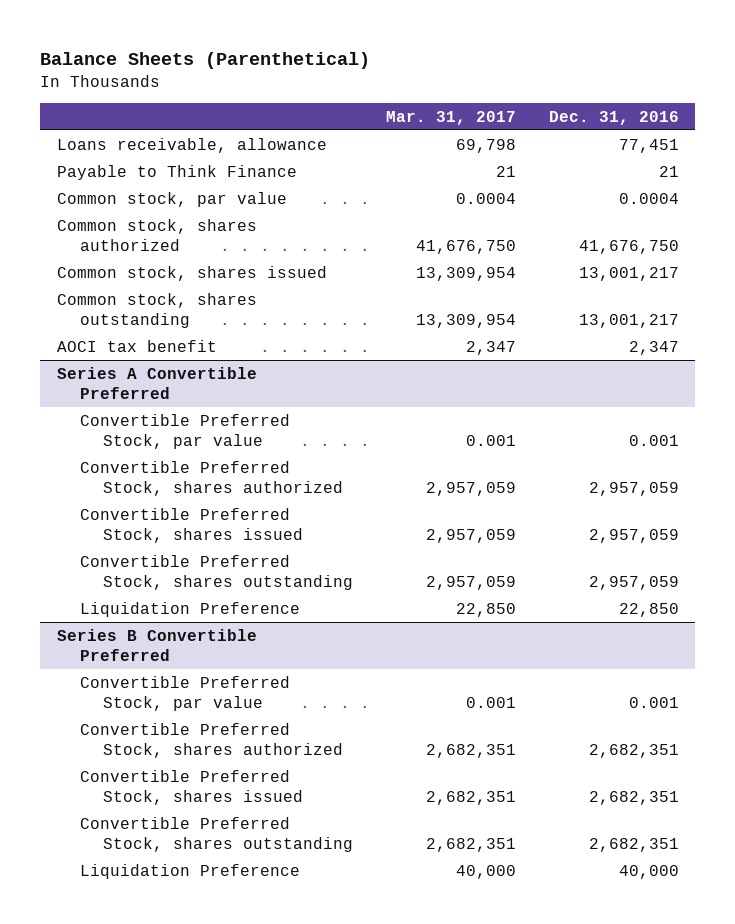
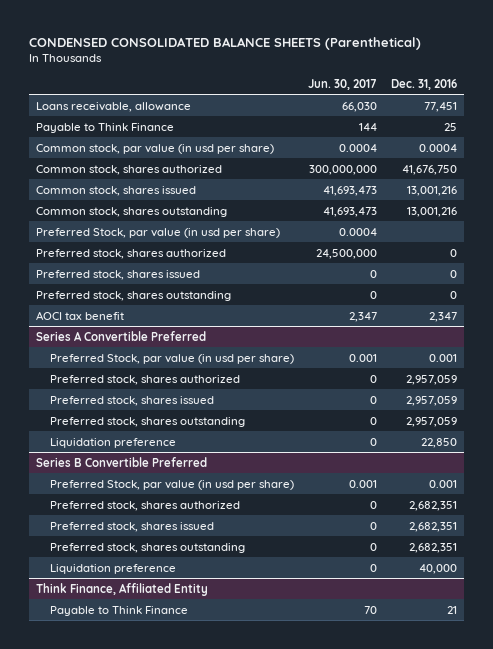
[40,52,371,70] Balance Sheets (Parenthetical) -> [29,36,422,50] CONDENSED CONSOLIDATED BALANCE SHEETS (Parenthetical)
[385,110,516,125] Mar. 31, 2017 -> none
none -> [307,78,377,90] Jun. 30, 2017
[658,165,679,177] 21 -> [443,122,457,131] 25
[56,191,287,207] Common stock, par value -> [36,143,275,154] Common stock, par value (in usd per share)
[578,266,679,281] 13,001,217 -> [406,185,457,196] 13,001,216
[578,313,679,328] 13,001,217 -> [406,206,457,217] 13,001,216
none -> [36,227,281,238] Preferred Stock, par value (in usd per share)
none -> [36,248,227,259] Preferred stock, shares authorized
none -> [36,269,201,280] Preferred stock, shares issued
none -> [36,290,232,301] Preferred stock, shares outstanding
[79,413,290,449] Convertible Preferred Stock, par value -> [49,353,294,364] Preferred Stock, par value (in usd per share)
[79,460,344,496] Convertible Preferred Stock, shares authorized -> [49,374,240,385] Preferred stock, shares authorized
[79,507,304,543] Convertible Preferred Stock, shares issued -> [49,395,214,406] Preferred stock, shares issued
[79,554,354,590] Convertible Preferred Stock, shares outstanding -> [49,416,245,427] Preferred stock, shares outstanding
[79,601,300,617] Liquidation Preference -> [49,437,176,448] Liquidation preference
[79,675,290,711] Convertible Preferred Stock, par value -> [49,479,294,490] Preferred Stock, par value (in usd per share)
[79,722,344,758] Convertible Preferred Stock, shares authorized -> [49,500,240,511] Preferred stock, shares authorized
[79,769,304,805] Convertible Preferred Stock, shares issued -> [49,521,214,532] Preferred stock, shares issued
[79,816,354,852] Convertible Preferred Stock, shares outstanding -> [49,542,245,553] Preferred stock, shares outstanding
[79,863,300,879] Liquidation Preference -> [49,563,176,574] Liquidation preference
none -> [36,582,209,596] Think Finance, Affiliated Entity
none -> [49,605,188,616] Payable to Think Finance

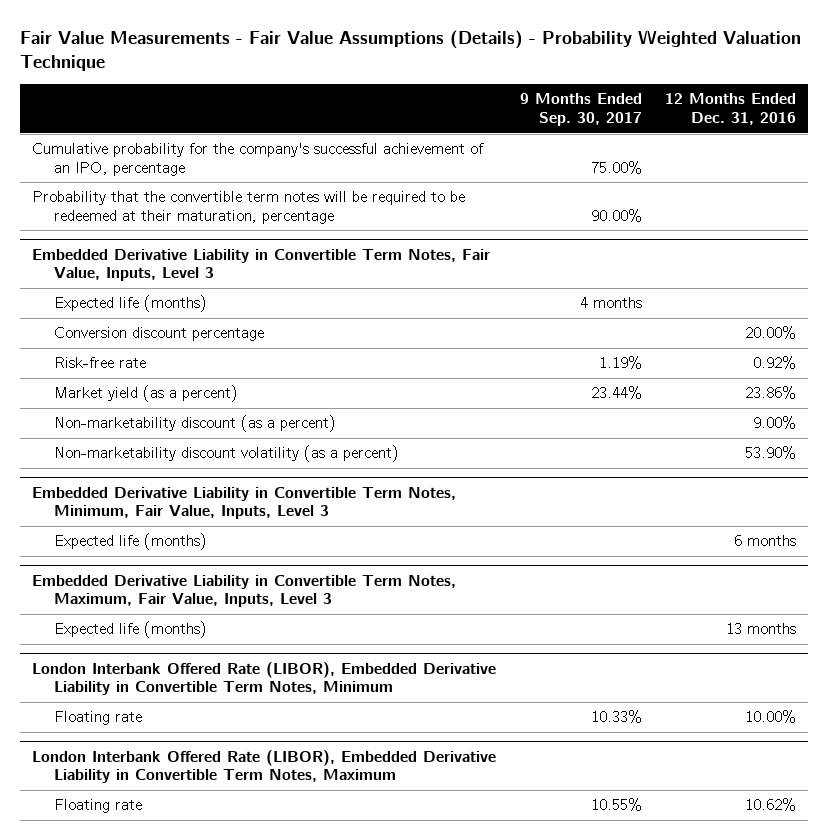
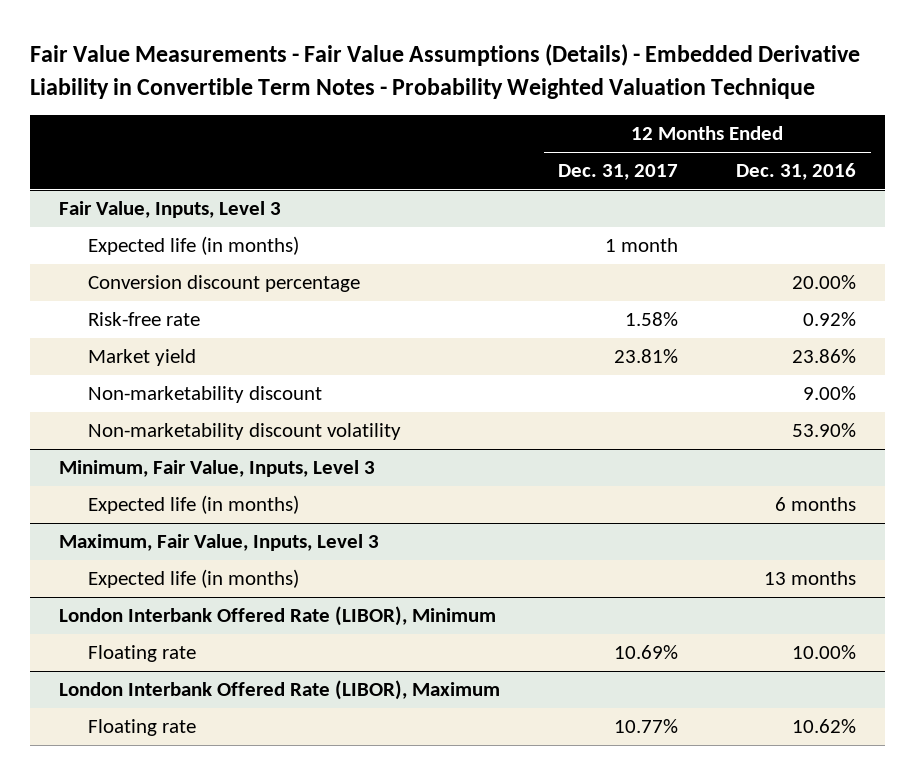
[19,29,801,72] Fair Value Measurements - Fair Value Assumptions (Details) - Probability Weighted Valuation Technique -> [30,44,861,99] Fair Value Measurements - Fair Value Assumptions (Details) - Embedded Derivative Liability in Convertible Term Notes - Probability Weighted Valuation Technique
[519,93,642,127] 9 Months Ended Sep. 30, 2017 -> none
none -> [558,164,679,181] Dec. 31, 2017
[31,143,484,176] Cumulative probability for the company's successful achievement of an IPO, percentage -> none
[31,191,465,224] Probability that the convertible term notes will be required to be redeemed at their maturation, percentage -> none
[31,248,490,282] Embedded Derivative Liability in Convertible Term Notes, Fair Value, Inputs, Level 3 -> none
none -> [59,201,282,219] Fair Value, Inputs, Level 3
[53,295,207,313] Expected life (months) -> [87,236,299,256] Expected life (in months)
[31,486,456,520] Embedded Derivative Liability in Convertible Term Notes, Minimum, Fair Value, Inputs, Level 3 -> none
[31,574,456,608] Embedded Derivative Liability in Convertible Term Notes, Maximum, Fair Value, Inputs, Level 3 -> none
[31,661,496,696] London Interbank Offered Rate (LIBOR), Embedded Derivative Liability in Convertible Term Notes, Minimum -> none
[53,385,238,403] Market yield (as a percent) -> [87,349,196,367] Market yield
[53,415,336,433] Non-marketability discount (as a percent) -> [87,386,322,404] Non-marketability discount
[53,445,399,463] Non-marketability discount volatility (as a percent) -> [87,423,401,441] Non-marketability discount volatility
none -> [59,460,376,478] Minimum, Fair Value, Inputs, Level 3
[53,533,207,551] Expected life (months) -> [87,495,299,515] Expected life (in months)
none -> [59,534,380,552] Maximum, Fair Value, Inputs, Level 3
[53,621,207,639] Expected life (months) -> [87,569,299,589] Expected life (in months)
none -> [59,606,497,627] London Interbank Offered Rate (LIBOR), Minimum
[31,749,496,784] London Interbank Offered Rate (LIBOR), Embedded Derivative Liability in Convertible Term Notes, Maximum -> none
none -> [59,680,501,701] London Interbank Offered Rate (LIBOR), Maximum

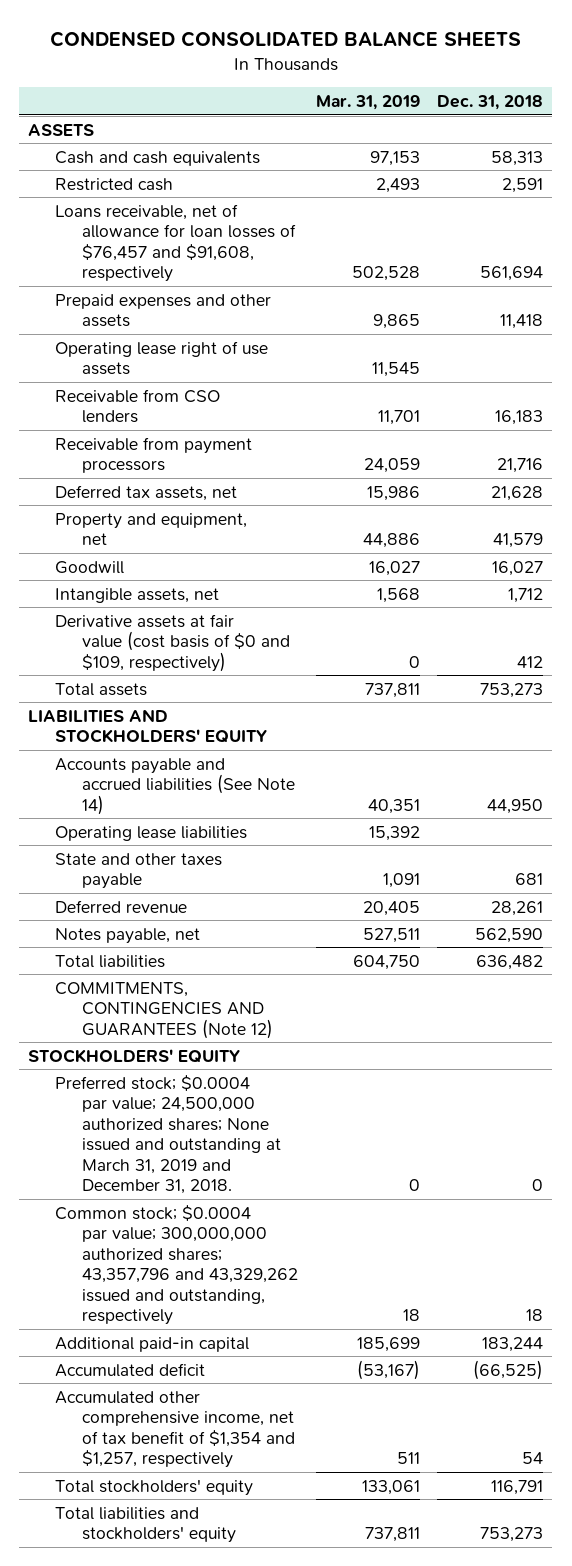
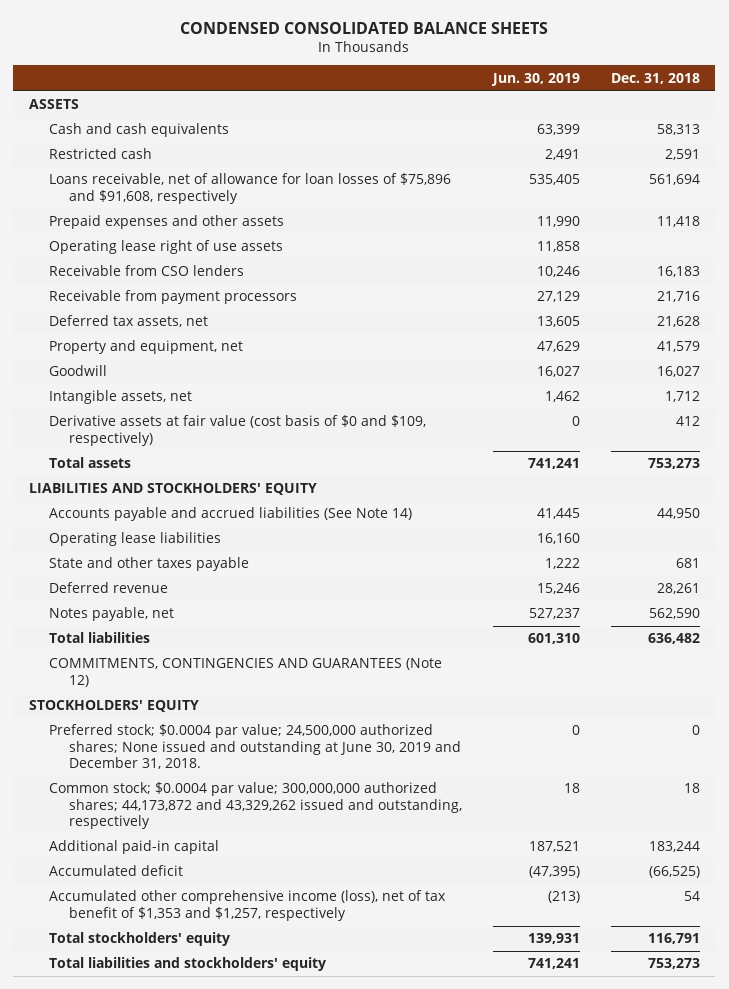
[315,95,420,111] Mar. 31, 2019 -> none
none -> [490,72,580,86] Jun. 30, 2019
[55,203,296,283] Loans receivable, net of allowance for loan losses of $76,457 and $91,608, respectively -> [48,173,451,204] Loans receivable, net of allowance for loan losses of $75,896 and $91,608, respectively
[55,1074,281,1195] Preferred stock; $0.0004 par value; 24,500,000 authorized shares; None issued and outstanding at March 31, 2019 and December 31, 2018. -> [48,724,461,770] Preferred stock; $0.0004 par value; 24,500,000 authorized shares; None issued and outstanding at June 30, 2019 and December 31, 2018.
[55,1204,298,1326] Common stock; $0.0004 par value; 300,000,000 authorized shares; 43,357,796 and 43,329,262 issued and outstanding, respectively -> [48,782,462,830] Common stock; $0.0004 par value; 300,000,000 authorized shares; 44,173,872 and 43,329,262 issued and outstanding, respectively
[55,1390,295,1469] Accumulated other comprehensive income, net of tax benefit of $1,354 and $1,257, respectively -> [48,890,446,921] Accumulated other comprehensive income (loss), net of tax benefit of $1,353 and $1,257, respectively

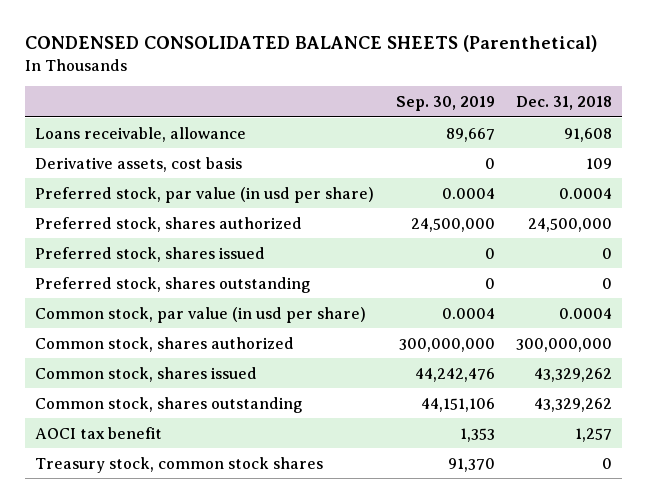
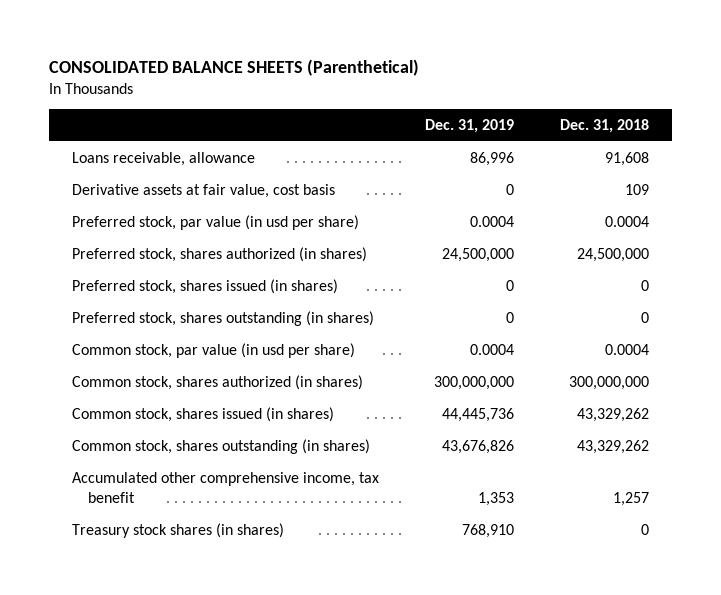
[24,35,597,53] CONDENSED CONSOLIDATED BALANCE SHEETS (Parenthetical) -> [48,58,419,76] CONSOLIDATED BALANCE SHEETS (Parenthetical)
[395,95,495,111] Sep. 30, 2019 -> none
none -> [425,119,515,134] Dec. 31, 2019
[35,156,243,172] Derivative assets, cost basis -> [71,183,335,198] Derivative assets at fair value, cost basis
[35,216,303,232] Preferred stock, shares authorized -> [71,246,367,262] Preferred stock, shares authorized (in shares)
[35,246,266,262] Preferred stock, shares issued -> [71,278,338,294] Preferred stock, shares issued (in shares)
[35,276,312,293] Preferred stock, shares outstanding -> [71,310,374,326] Preferred stock, shares outstanding (in shares)
[35,336,295,352] Common stock, shares authorized -> [71,374,363,390] Common stock, shares authorized (in shares)
[35,366,258,382] Common stock, shares issued -> [71,406,334,422] Common stock, shares issued (in shares)
[35,396,304,413] Common stock, shares outstanding -> [71,438,370,454] Common stock, shares outstanding (in shares)
[35,426,163,439] AOCI tax benefit -> [71,471,379,503] Accumulated other comprehensive income, tax benefit
[35,456,324,473] Treasury stock, common stock shares -> [71,522,284,538] Treasury stock shares (in shares)

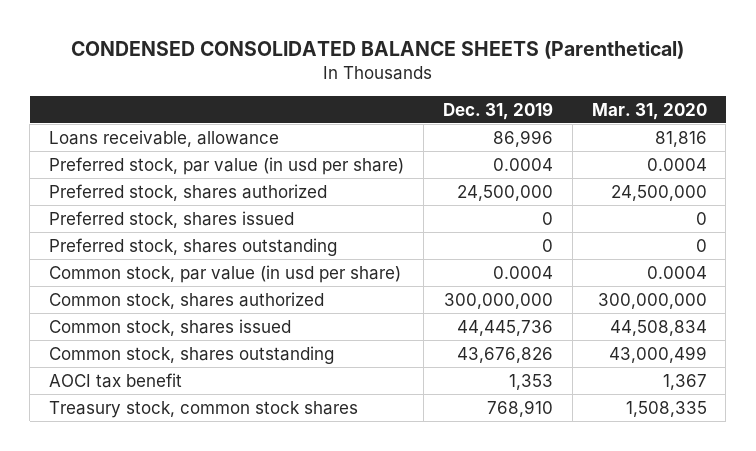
[48,58,419,76] CONSOLIDATED BALANCE SHEETS (Parenthetical) -> [70,41,684,60] CONDENSED CONSOLIDATED BALANCE SHEETS (Parenthetical)
[560,119,650,134] Dec. 31, 2018 -> none
none -> [591,102,707,120] Mar. 31, 2020
[71,183,335,198] Derivative assets at fair value, cost basis -> none
[71,246,367,262] Preferred stock, shares authorized (in shares) -> [49,183,328,201] Preferred stock, shares authorized
[71,278,338,294] Preferred stock, shares issued (in shares) -> [49,210,295,228] Preferred stock, shares issued
[71,310,374,326] Preferred stock, shares outstanding (in shares) -> [49,237,338,256] Preferred stock, shares outstanding
[71,374,363,390] Common stock, shares authorized (in shares) -> [49,291,325,309] Common stock, shares authorized
[71,406,334,422] Common stock, shares issued (in shares) -> [49,318,292,336] Common stock, shares issued
[71,438,370,454] Common stock, shares outstanding (in shares) -> [49,345,335,364] Common stock, shares outstanding
[71,471,379,503] Accumulated other comprehensive income, tax benefit -> [49,372,183,388] AOCI tax benefit
[71,522,284,538] Treasury stock shares (in shares) -> [49,400,359,418] Treasury stock, common stock shares

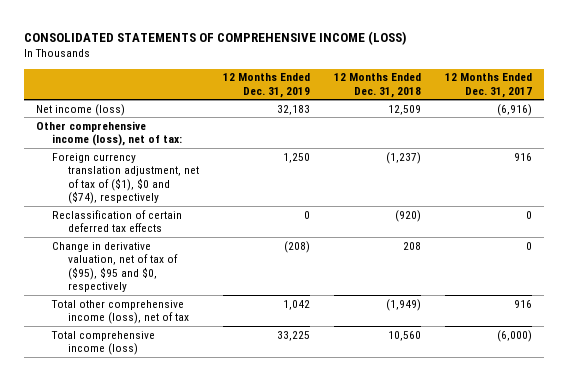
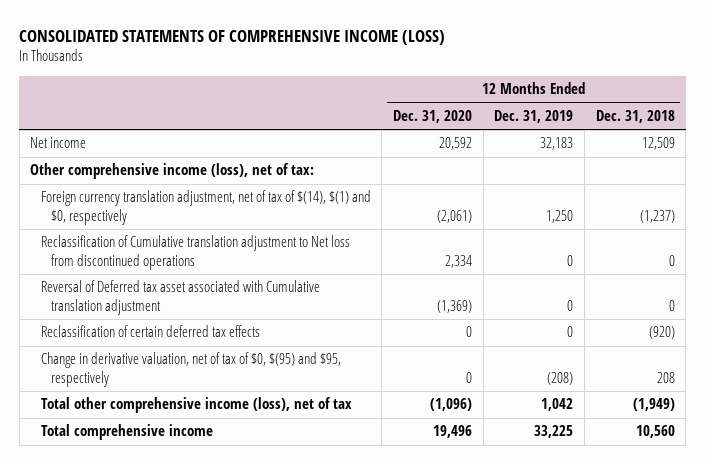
[445,73,533,98] 12 Months Ended Dec. 31, 2017 -> none
none -> [392,109,472,123] Dec. 31, 2020
[35,103,125,116] Net income (loss) -> [30,137,87,149] Net income
[51,152,199,205] Foreign currency translation adjustment, net of tax of ($1), $0 and ($74), respectively -> [40,190,371,225] Foreign currency translation adjustment, net of tax of $(14), $(1) and $0, respectively
none -> [40,235,350,270] Reclassification of Cumulative translation adjustment to Net loss from discontinued operations
none -> [40,280,320,315] Reversal of Deferred tax asset associated with Cumulative translation adjustment
[51,241,178,293] Change in derivative valuation, net of tax of ($95), $95 and $0, respectively -> [40,352,341,387] Change in derivative valuation, net of tax of $0, $(95) and $95, respectively
[50,330,155,356] Total comprehensive income (loss) -> [40,424,213,441] Total comprehensive income

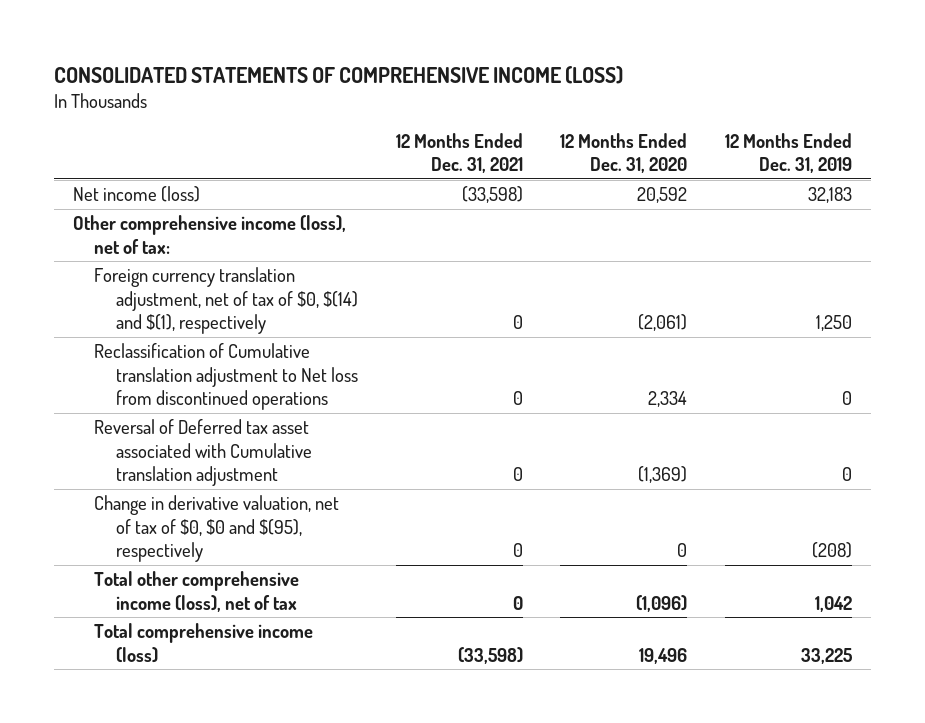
[595,109,675,123] Dec. 31, 2018 -> none
none -> [395,132,523,173] 12 Months Ended Dec. 31, 2021
[30,137,87,149] Net income -> [72,186,200,203] Net income (loss)
[40,190,371,225] Foreign currency translation adjustment, net of tax of $(14), $(1) and $0, respectively -> [94,267,358,334] Foreign currency translation adjustment, net of tax of $0, $(14) and $(1), respectively
[40,325,260,338] Reclassification of certain deferred tax effects -> none
[40,352,341,387] Change in derivative valuation, net of tax of $0, $(95) and $95, respectively -> [94,495,340,562] Change in derivative valuation, net of tax of $0, $0 and $(95), respectively
[40,424,213,441] Total comprehensive income -> [94,623,314,663] Total comprehensive income (loss)

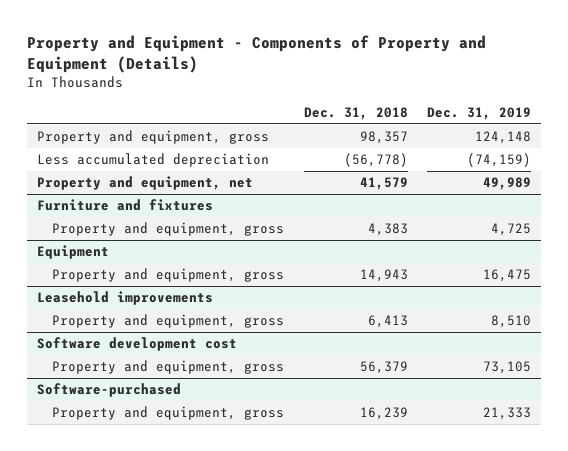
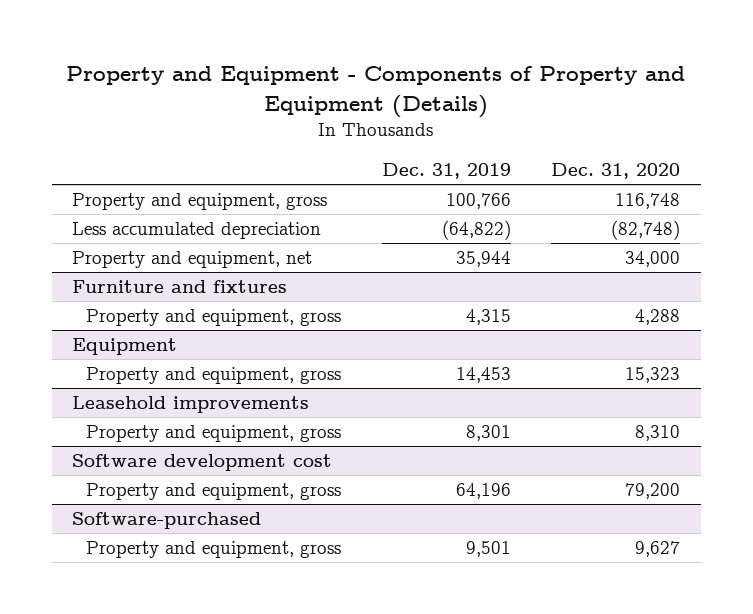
[303,106,408,120] Dec. 31, 2018 -> none
none -> [551,163,681,180] Dec. 31, 2020
[475,131,532,145] 124,148 -> [445,193,511,210] 100,766
[467,153,532,168] (74,159) -> [441,220,511,241] (64,822)
[483,177,532,191] 49,989 -> [455,251,511,268] 35,944
[491,223,532,237] 4,725 -> [465,309,511,326] 4,315
[483,269,532,283] 16,475 -> [455,367,511,384] 14,453
[491,315,532,329] 8,510 -> [465,425,511,442] 8,301
[483,361,532,375] 73,105 -> [455,483,511,500] 64,196
[483,407,532,421] 21,333 -> [465,541,511,558] 9,501

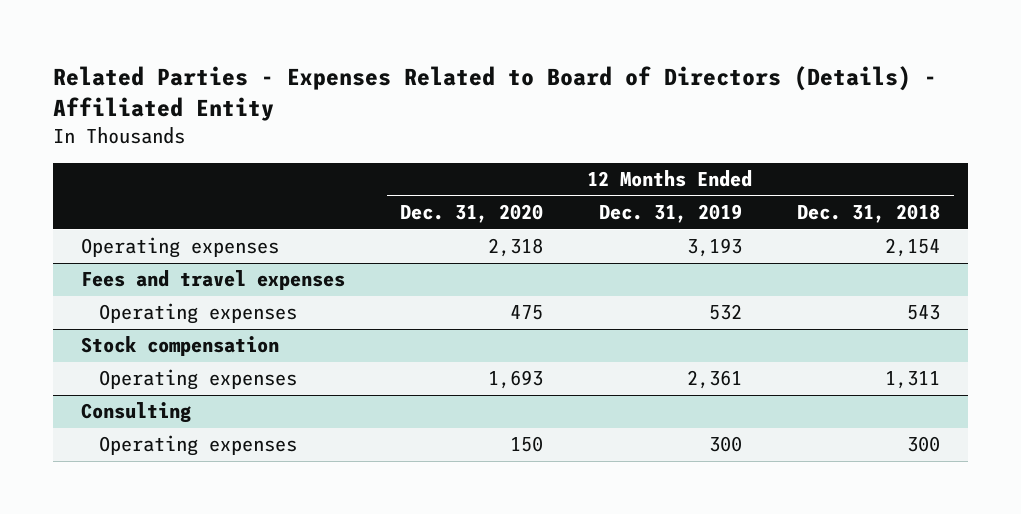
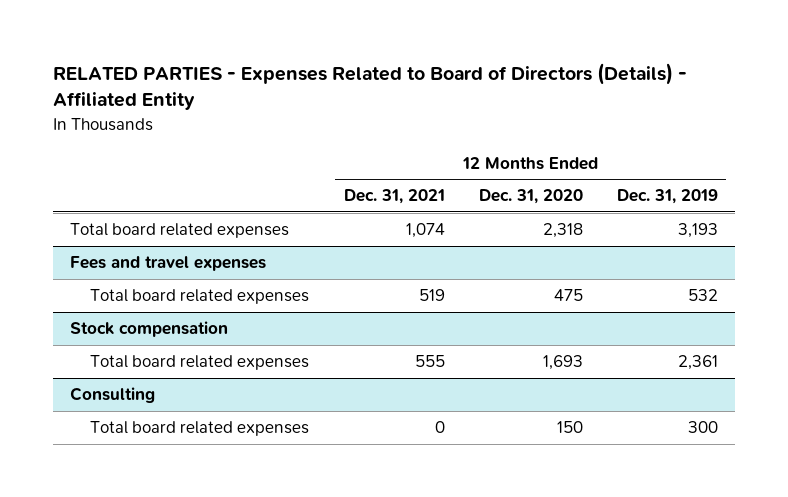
[53,65,938,121] Related Parties - Expenses Related to Board of Directors (Details) - Affiliated Entity -> [53,62,688,111] RELATED PARTIES - Expenses Related to Board of Directors (Details) - Affiliated Entity
[796,204,940,224] Dec. 31, 2018 -> none
none -> [343,189,445,205] Dec. 31, 2021
[81,237,280,259] Operating expenses -> [70,223,290,239] Total board related expenses
[98,303,297,325] Operating expenses -> [90,289,310,305] Total board related expenses
[98,369,297,391] Operating expenses -> [90,355,310,371] Total board related expenses
[98,435,297,457] Operating expenses -> [90,421,310,437] Total board related expenses

